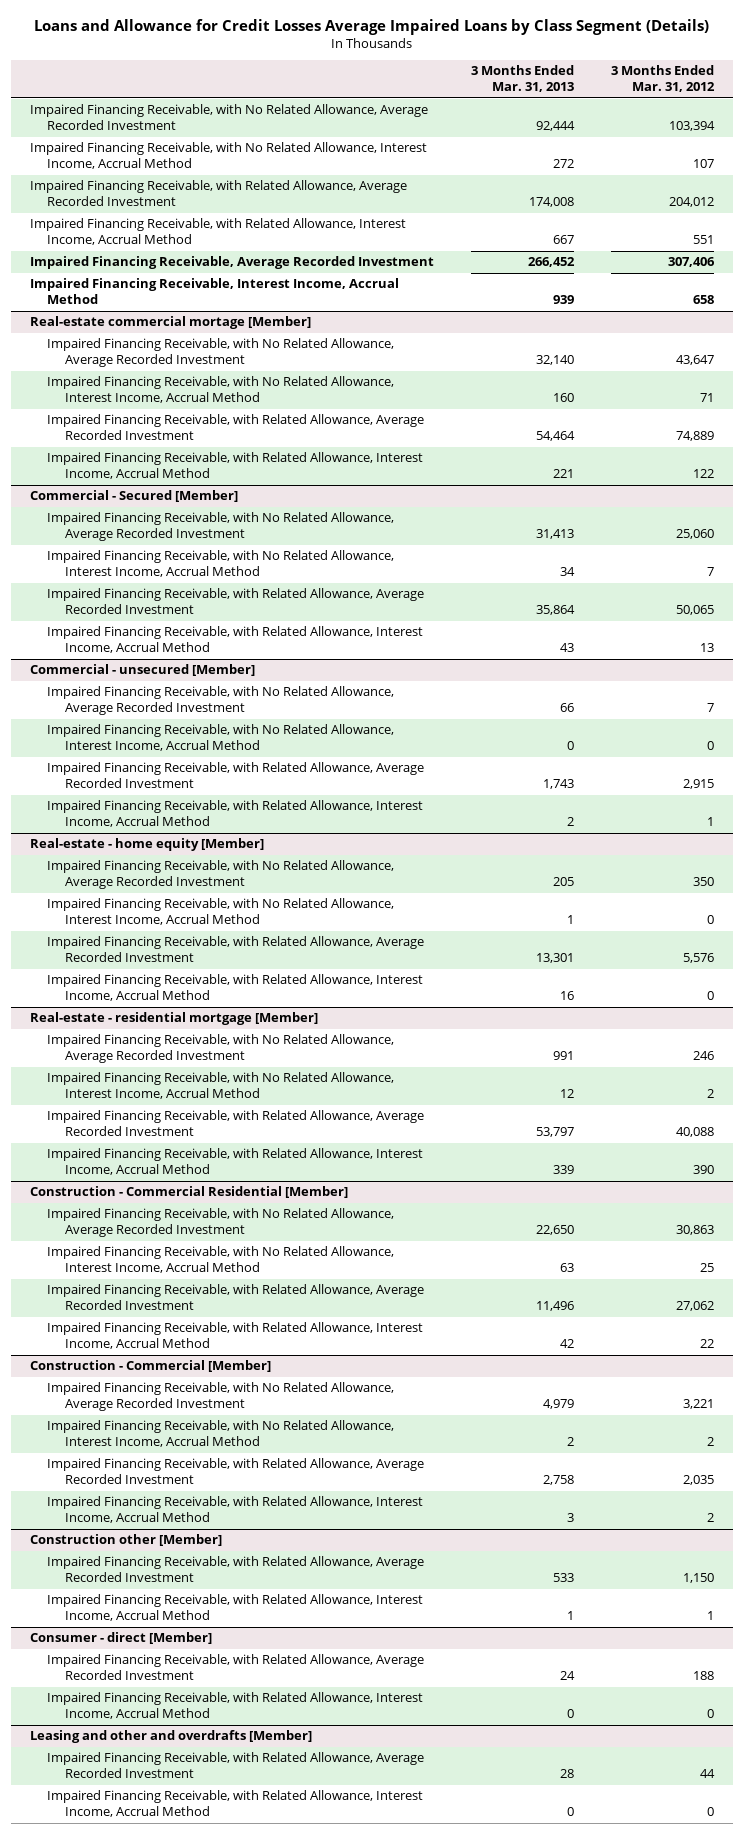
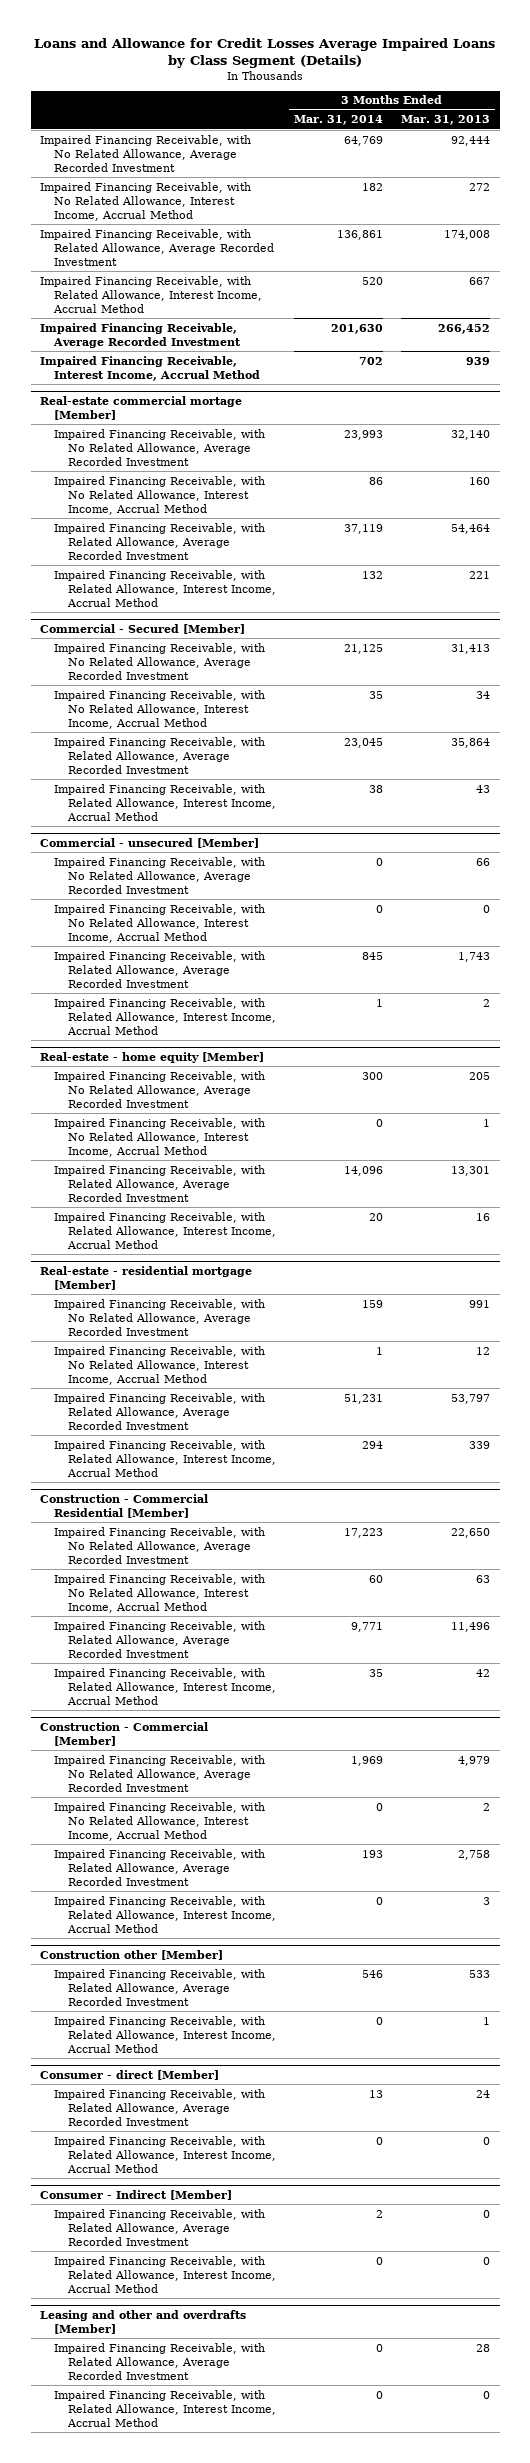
[611,65,716,92] 3 Months Ended Mar. 31, 2012 -> none
none -> [294,115,384,126] Mar. 31, 2014
none -> [39,2189,232,2200] Consumer - Indirect [Member]
none -> [53,2208,265,2246] Impaired Financing Receivable, with Related Allowance, Average Recorded Investment
none -> [53,2255,276,2293] Impaired Financing Receivable, with Related Allowance, Interest Income, Accrual Method

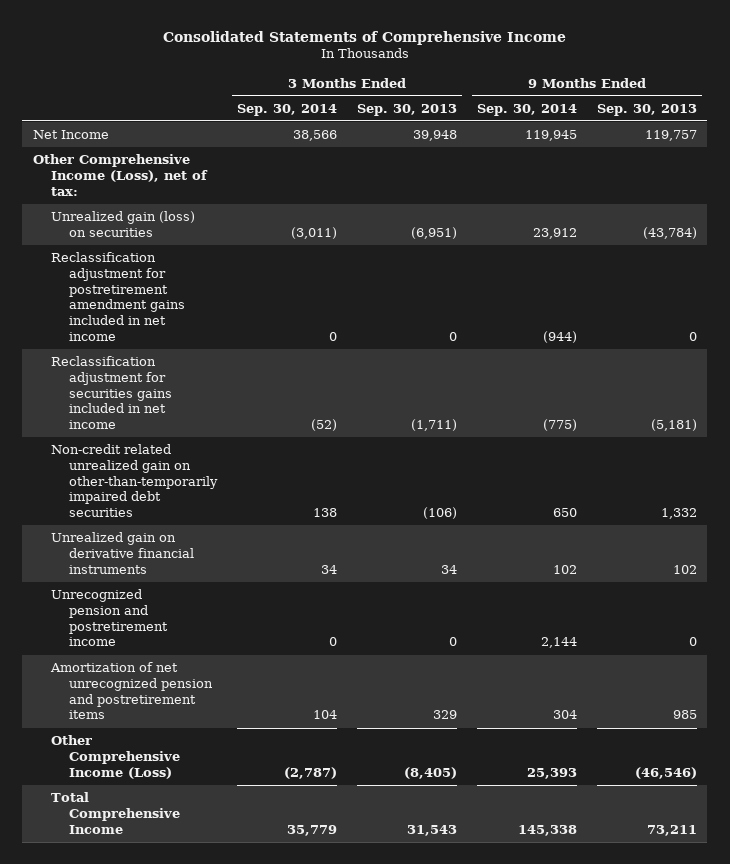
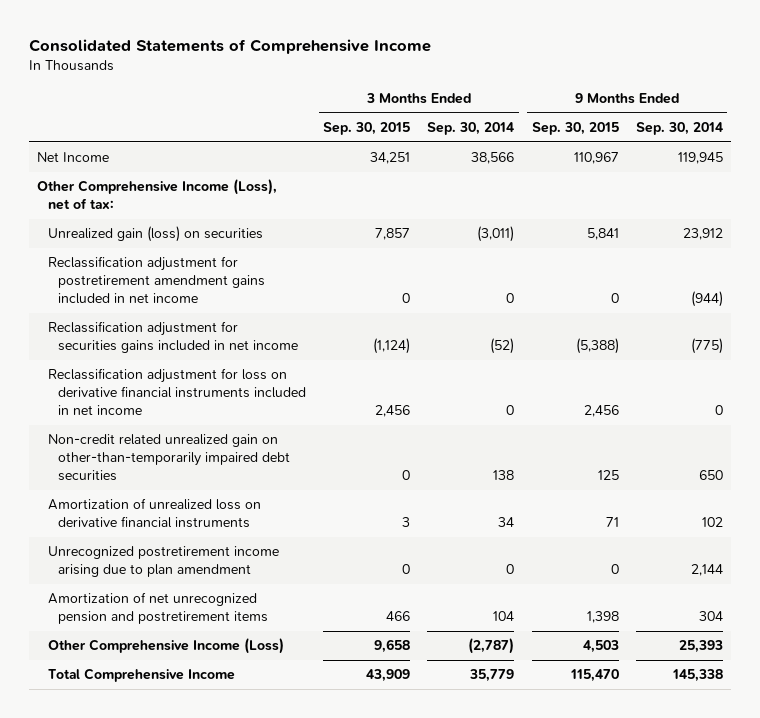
[356,103,457,116] Sep. 30, 2013 -> none
[596,103,697,116] Sep. 30, 2013 -> none
none -> [323,122,411,136] Sep. 30, 2015
none -> [531,122,619,136] Sep. 30, 2015
none -> [47,368,306,415] Reclassification adjustment for loss on derivative financial instruments included in net income
[50,532,194,574] Unrealized gain on derivative financial instruments -> [47,498,261,529] Amortization of unrealized loss on derivative financial instruments
[50,589,168,647] Unrecognized pension and postretirement income -> [47,546,279,578] Unrecognized postretirement income arising due to plan amendment

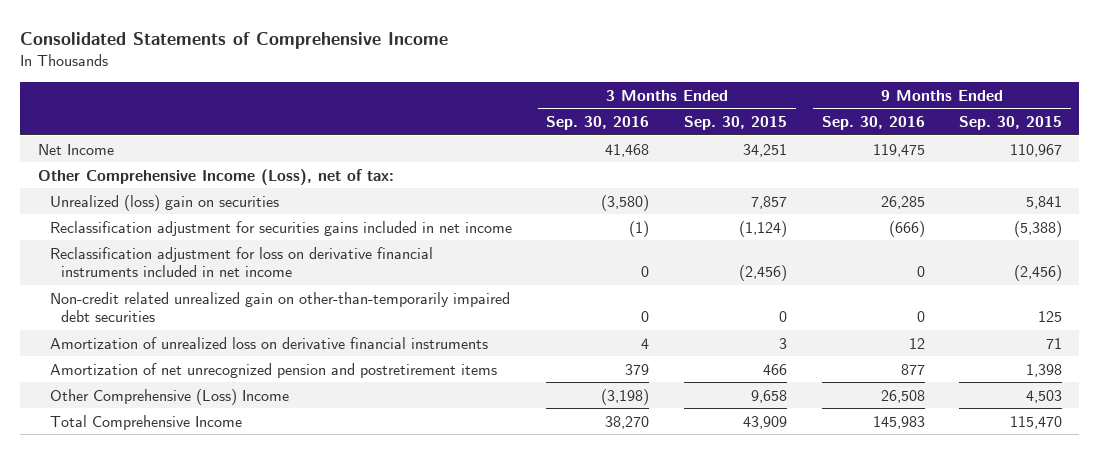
[427,122,515,136] Sep. 30, 2014 -> none
[635,122,723,136] Sep. 30, 2014 -> none
none -> [546,116,650,131] Sep. 30, 2016
none -> [821,116,925,131] Sep. 30, 2016
[47,256,265,304] Reclassification adjustment for postretirement amendment gains included in net income -> none
[47,226,263,243] Unrealized gain (loss) on securities -> [49,194,279,211] Unrealized (loss) gain on securities
[375,404,411,417] 2,456 -> [738,265,787,282] (2,456)
[583,404,619,417] 2,456 -> [1014,265,1063,282] (2,456)
[47,546,279,578] Unrecognized postretirement income arising due to plan amendment -> none
[47,638,284,655] Other Comprehensive Income (Loss) -> [49,388,289,405] Other Comprehensive (Loss) Income

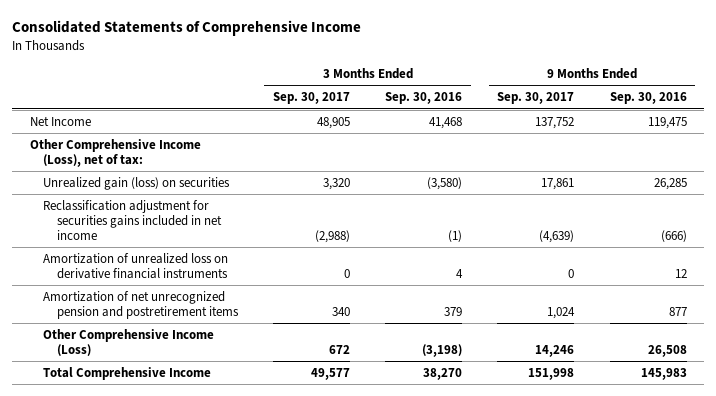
[683,116,787,131] Sep. 30, 2015 -> none
[959,116,1063,131] Sep. 30, 2015 -> none
none -> [273,92,351,105] Sep. 30, 2017
none -> [497,92,575,105] Sep. 30, 2017
[49,194,279,211] Unrealized (loss) gain on securities -> [43,176,231,190] Unrealized gain (loss) on securities
[49,246,433,278] Reclassification adjustment for loss on derivative financial instruments included in net income -> none
[49,291,510,323] Non-credit related unrealized gain on other-than-temporarily impaired debt securities -> none
[49,388,289,405] Other Comprehensive (Loss) Income -> [43,328,215,356] Other Comprehensive Income (Loss)

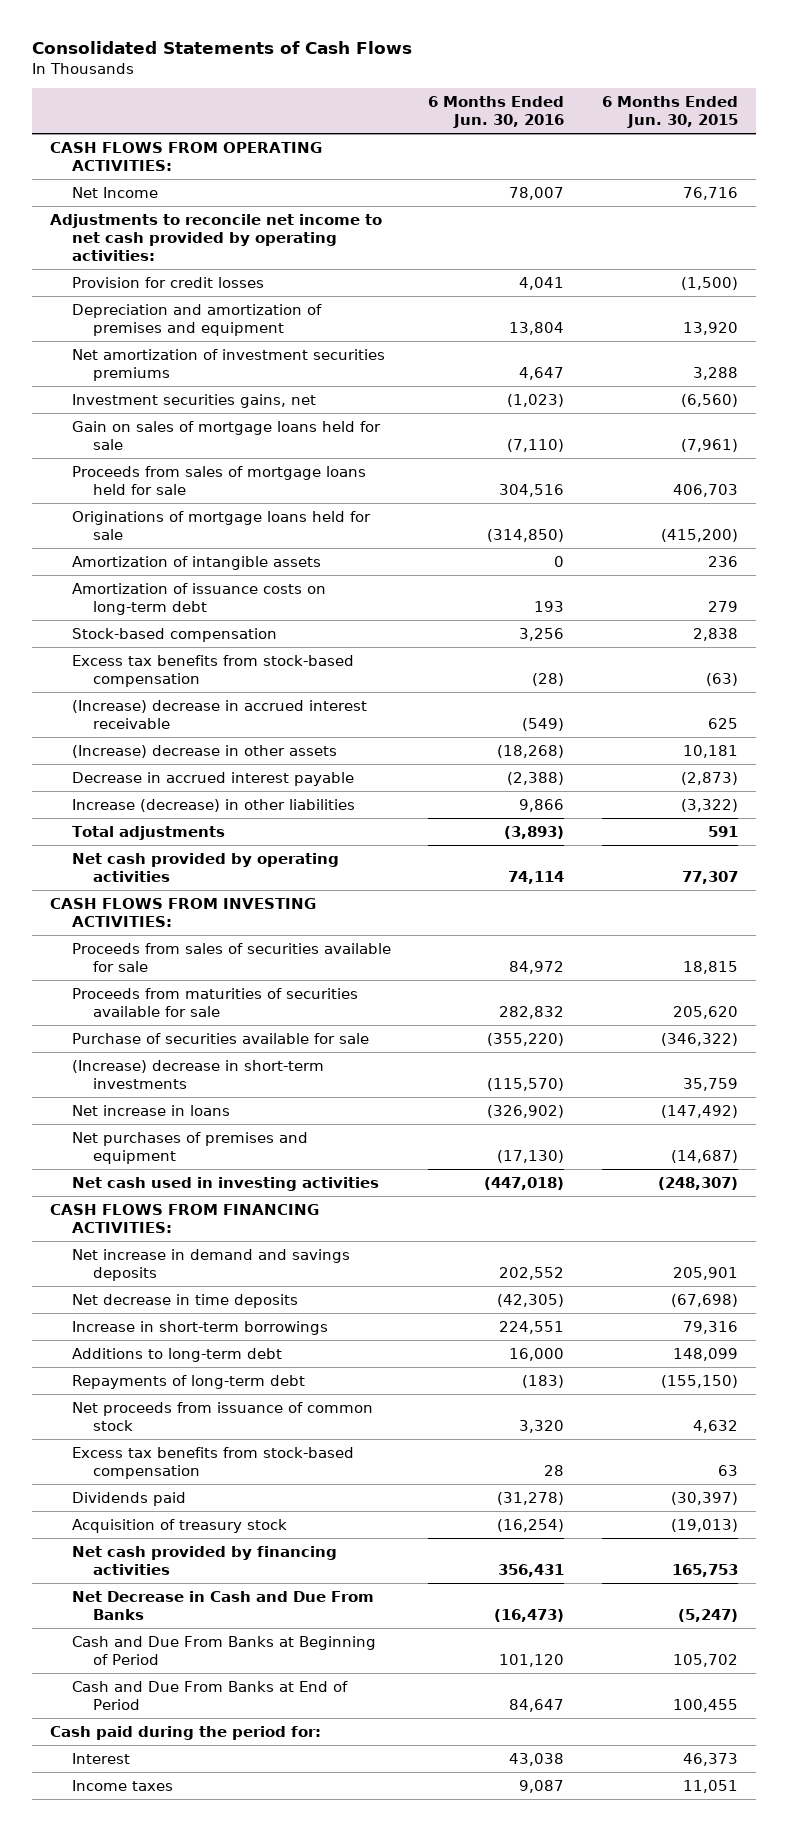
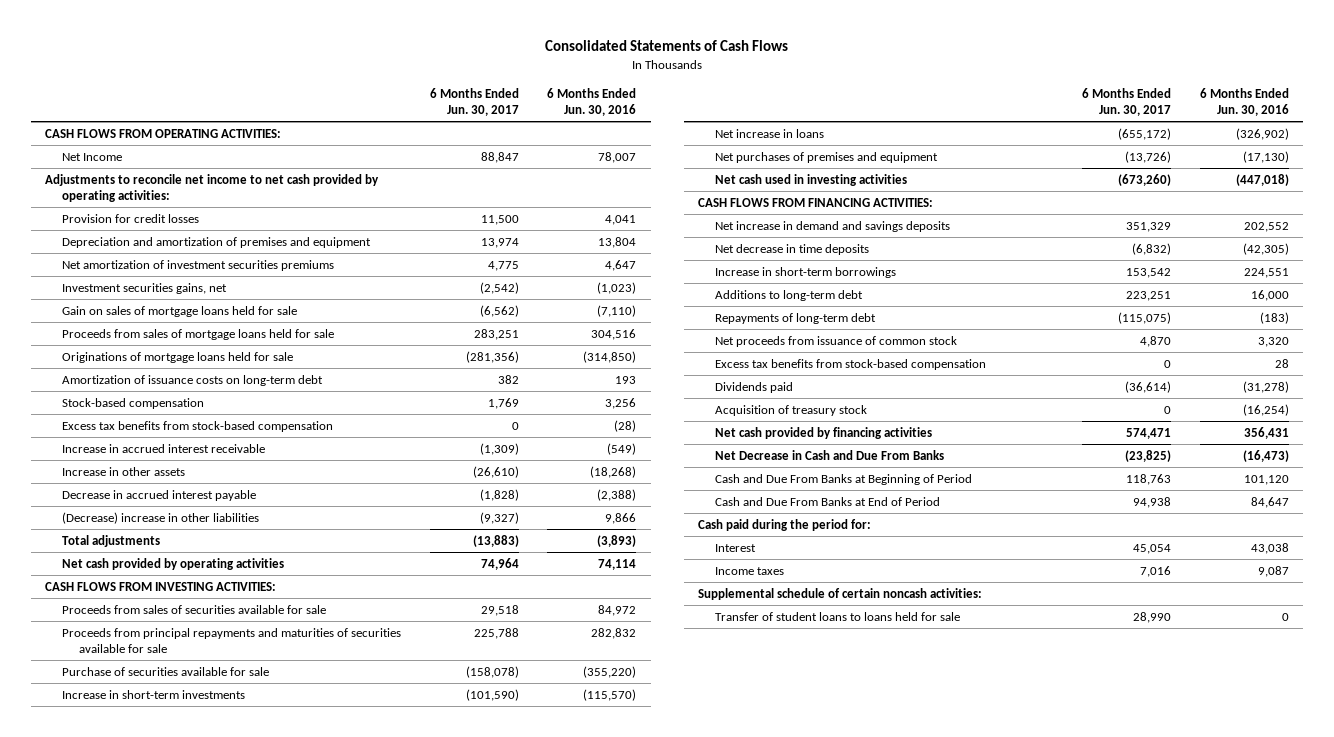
[601,95,738,129] 6 Months Ended Jun. 30, 2015 -> none
none -> [429,87,519,117] 6 Months Ended Jun. 30, 2017
[71,555,321,570] Amortization of intangible assets -> none
[71,699,367,729] (Increase) decrease in accrued interest receivable -> [61,443,265,453] Increase in accrued interest receivable
[71,744,337,758] (Increase) decrease in other assets -> [61,466,185,476] Increase in other assets
[71,798,355,812] Increase (decrease) in other liabilities -> [61,511,259,524] (Decrease) increase in other liabilities
[71,987,358,1017] Proceeds from maturities of securities available for sale -> [61,627,401,654] Proceeds from principal repayments and maturities of securities available for sale
[71,1059,324,1089] (Increase) decrease in short-term investments -> [61,689,245,699] Increase in short-term investments
none -> [697,587,982,600] Supplemental schedule of certain noncash activities:
none -> [714,611,960,621] Transfer of student loans to loans held for sale

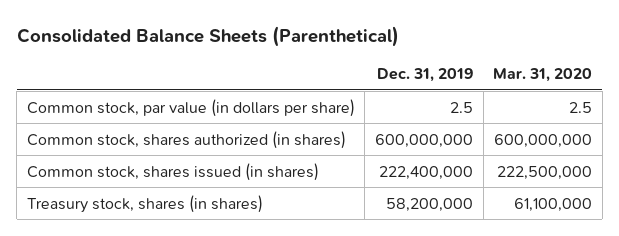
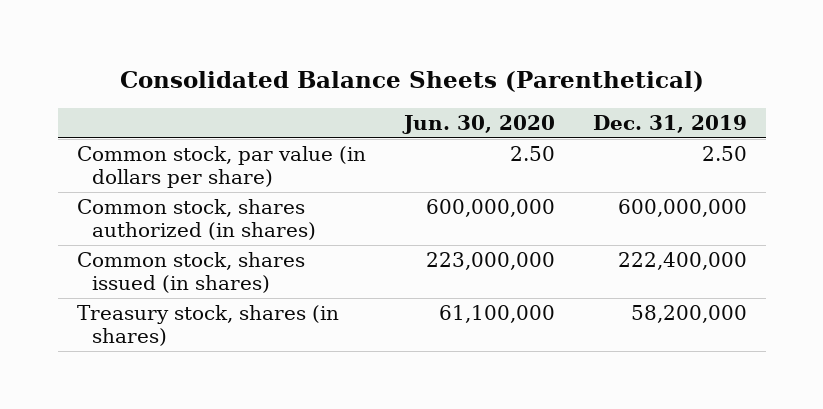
[493,68,593,83] Mar. 31, 2020 -> none
none -> [401,115,555,135] Jun. 30, 2020
[450,101,474,113] 2.5 -> [701,146,747,162] 2.50

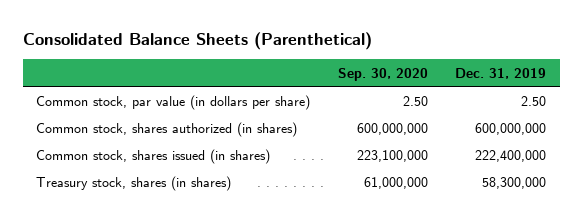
[401,115,555,135] Jun. 30, 2020 -> none
none -> [337,67,428,81] Sep. 30, 2020
[630,305,747,324] 58,200,000 -> [482,176,547,189] 58,300,000

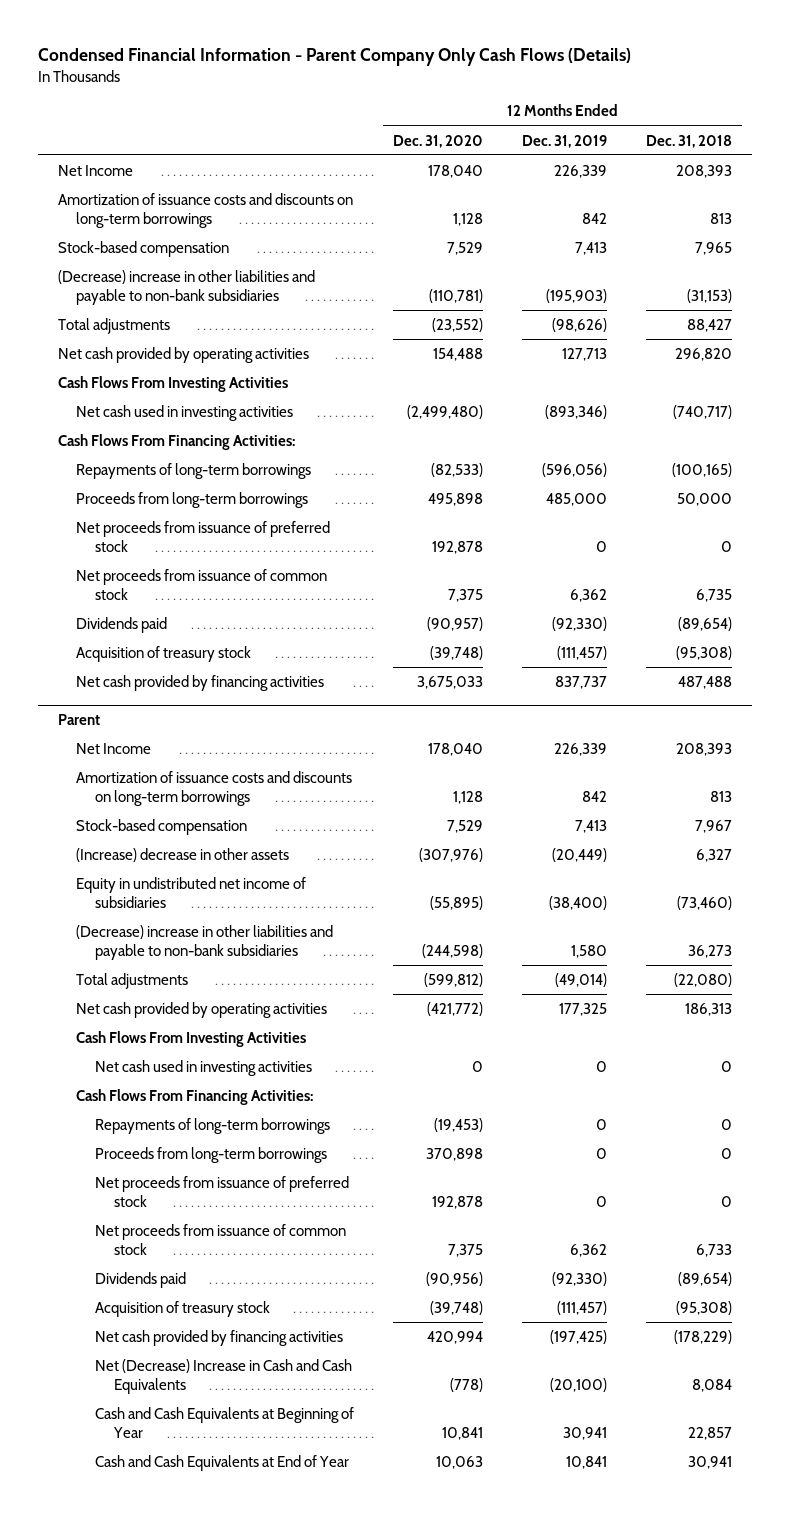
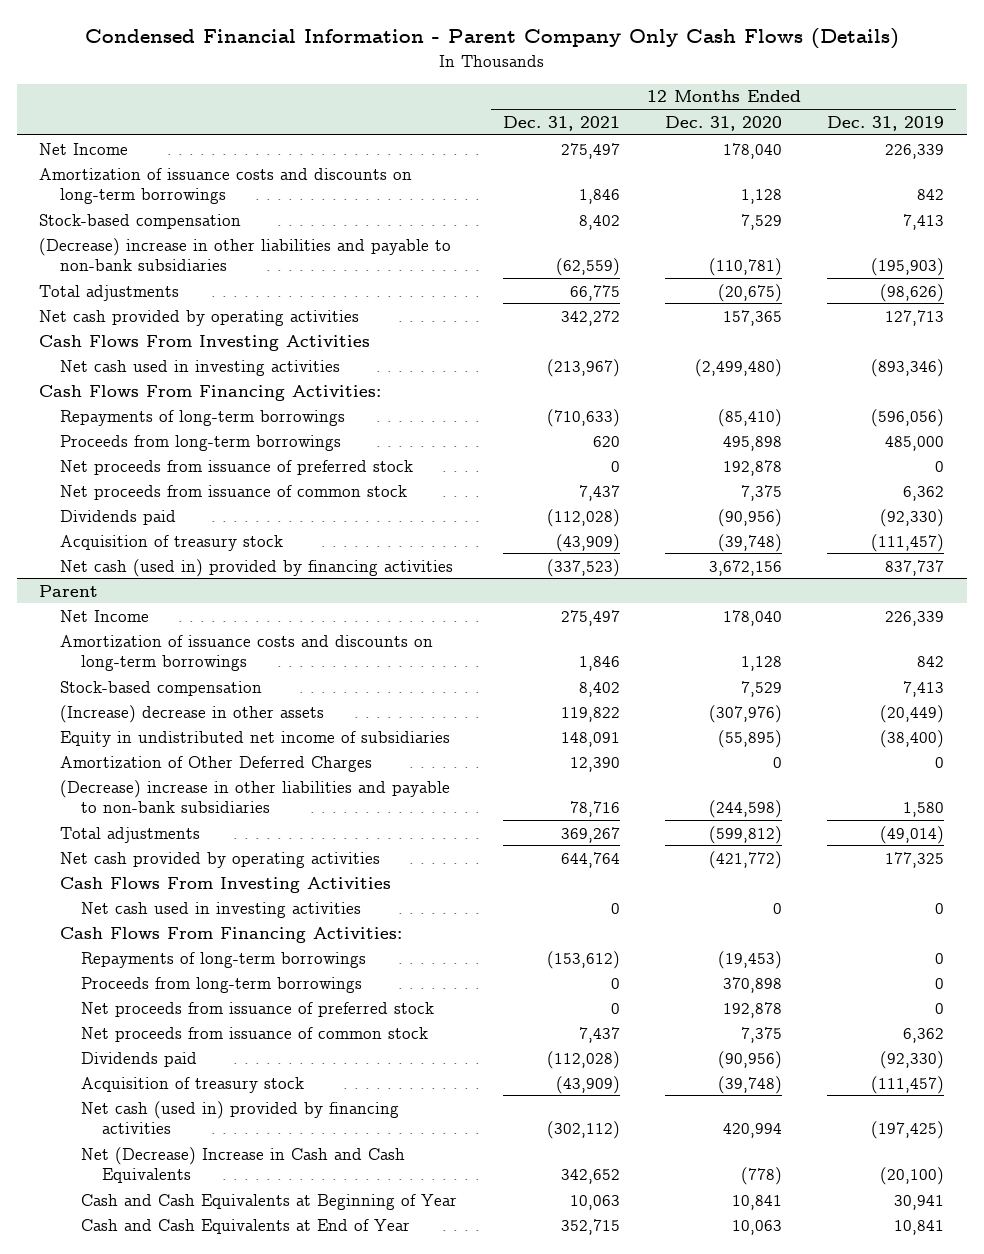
[646,134,733,148] Dec. 31, 2018 -> none
none -> [502,115,620,131] Dec. 31, 2021
[432,317,484,332] (23,552) -> [718,283,783,302] (20,675)
[433,347,484,361] 154,488 -> [723,309,783,326] 157,365
[431,462,484,477] (82,533) -> [718,408,783,427] (85,410)
[427,616,484,631] (90,957) -> [718,508,783,527] (90,956)
[76,674,325,691] Net cash provided by financing activities -> [60,558,454,577] Net cash (used in) provided by financing activities
[417,675,484,689] 3,675,033 -> [709,559,783,576] 3,672,156
none -> [60,755,373,772] Amortization of Other Deferred Charges
[94,1329,343,1346] Net cash provided by financing activities -> [81,1100,400,1134] Net cash (used in) provided by financing activities

